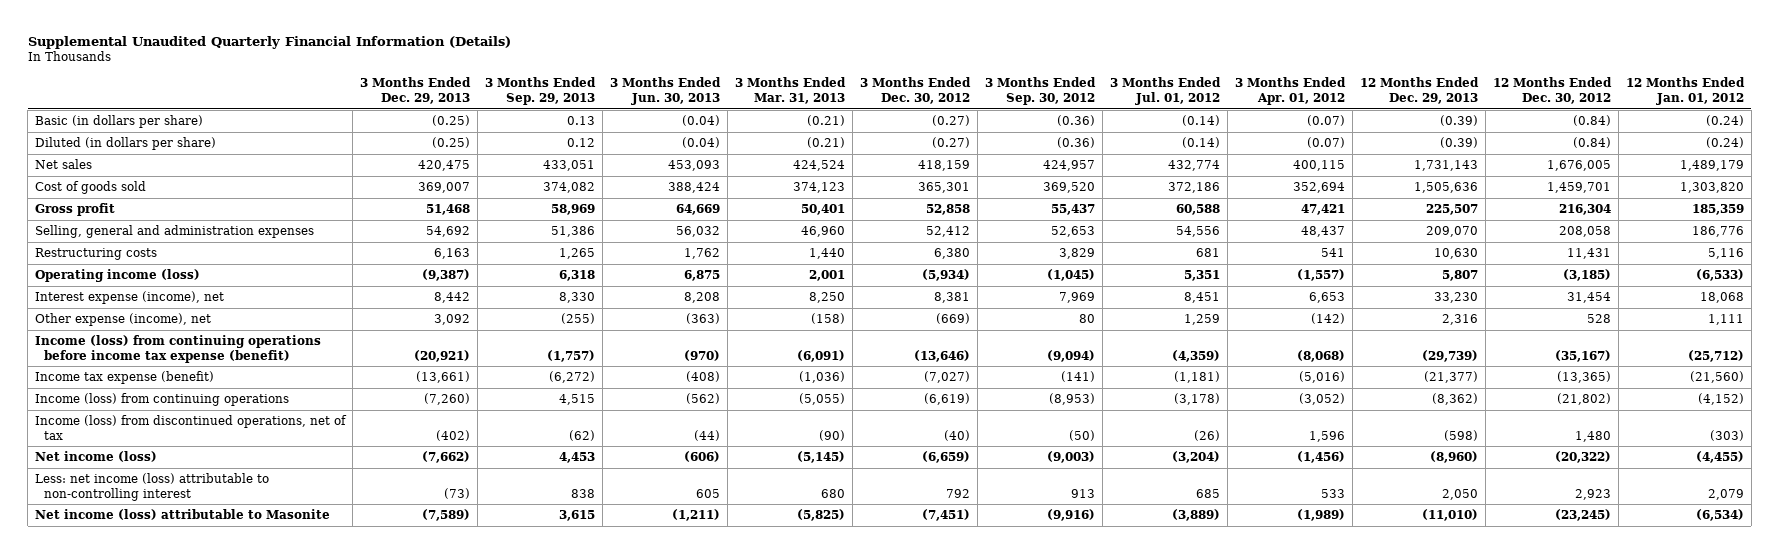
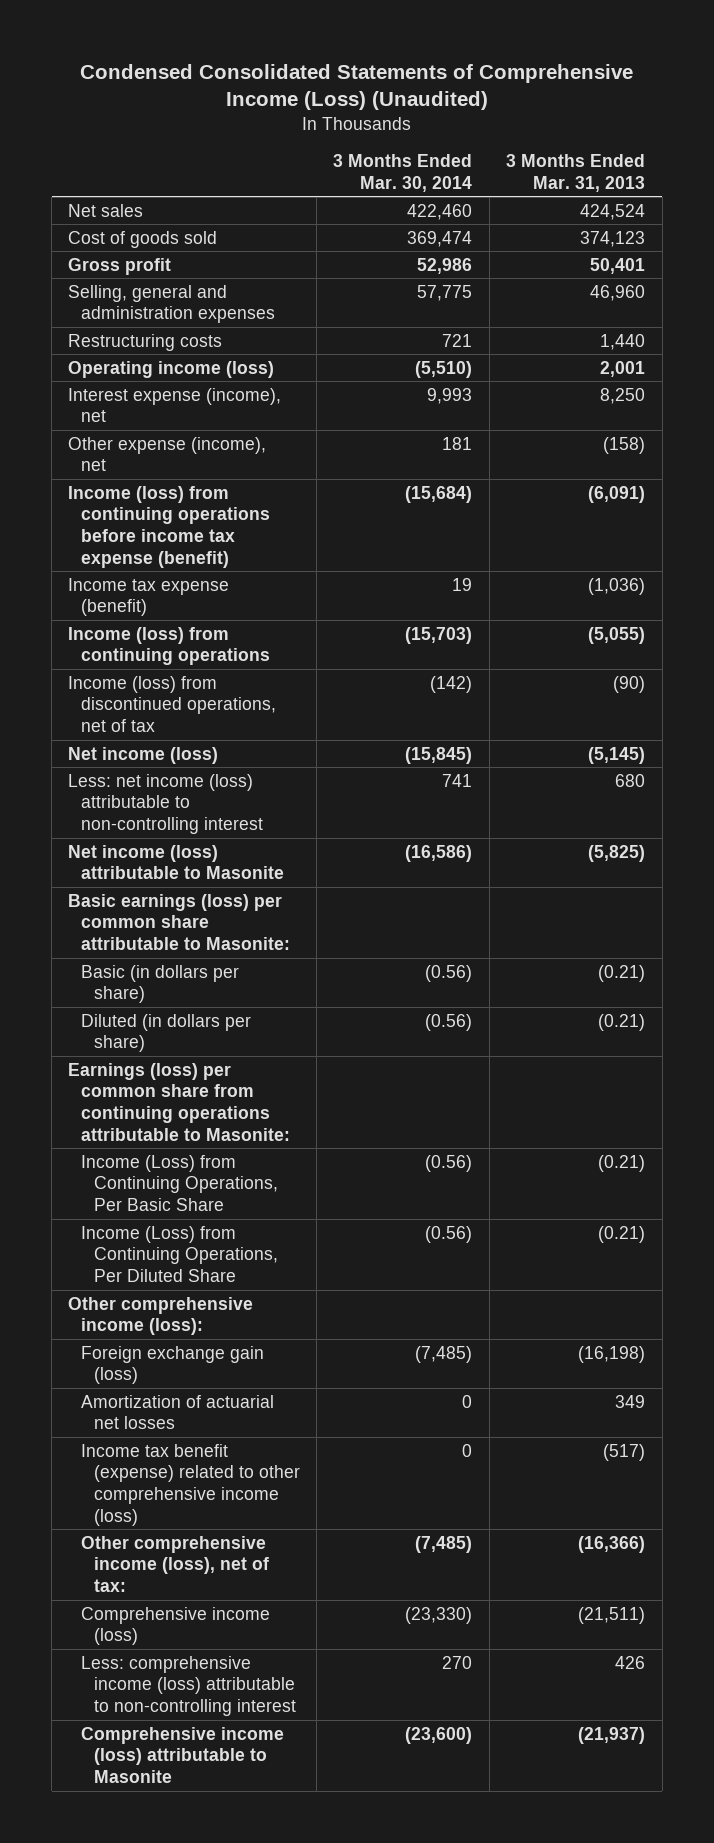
[27,35,511,49] Supplemental Unaudited Quarterly Financial Information (Details) -> [79,63,633,111] Condensed Consolidated Statements of Comprehensive Income (Loss) (Unaudited)
[360,77,472,104] 3 Months Ended Dec. 29, 2013 -> none
[485,77,597,105] 3 Months Ended Sep. 29, 2013 -> none
[610,77,722,105] 3 Months Ended Jun. 30, 2013 -> none
[860,77,972,104] 3 Months Ended Dec. 30, 2012 -> none
[984,77,1096,105] 3 Months Ended Sep. 30, 2012 -> none
[1109,77,1221,105] 3 Months Ended Jul. 01, 2012 -> none
[1234,77,1346,105] 3 Months Ended Apr. 01, 2012 -> none
[1359,77,1479,104] 12 Months Ended Dec. 29, 2013 -> none
[1492,77,1612,104] 12 Months Ended Dec. 30, 2012 -> none
[1625,77,1745,105] 12 Months Ended Jan. 01, 2012 -> none
none -> [333,154,473,192] 3 Months Ended Mar. 30, 2014
none -> [68,893,291,951] Basic earnings (loss) per common share attributable to Masonite:
[35,115,204,129] Basic (in dollars per share) -> [81,964,240,1004] Basic (in dollars per share)
[35,137,217,151] Diluted (in dollars per share) -> [81,1013,252,1053] Diluted (in dollars per share)
none -> [68,1062,291,1141] Earnings (loss) per common share from continuing operations attributable to Masonite:
none -> [81,1154,278,1212] Income (Loss) from Continuing Operations, Per Basic Share
none -> [81,1225,278,1283] Income (Loss) from Continuing Operations, Per Diluted Share
none -> [68,1296,254,1336] Other comprehensive income (loss):
none -> [81,1345,265,1385] Foreign exchange gain (loss)
none -> [81,1394,275,1430] Amortization of actuarial net losses
none -> [81,1443,300,1526] Income tax benefit (expense) related to other comprehensive income (loss)
none -> [81,1535,269,1593] Other comprehensive income (loss), net of tax:
none -> [81,1606,271,1646] Comprehensive income (loss)
none -> [81,1655,296,1717] Less: comprehensive income (loss) attributable to non-controlling interest
none -> [81,1726,285,1784] Comprehensive income (loss) attributable to Masonite

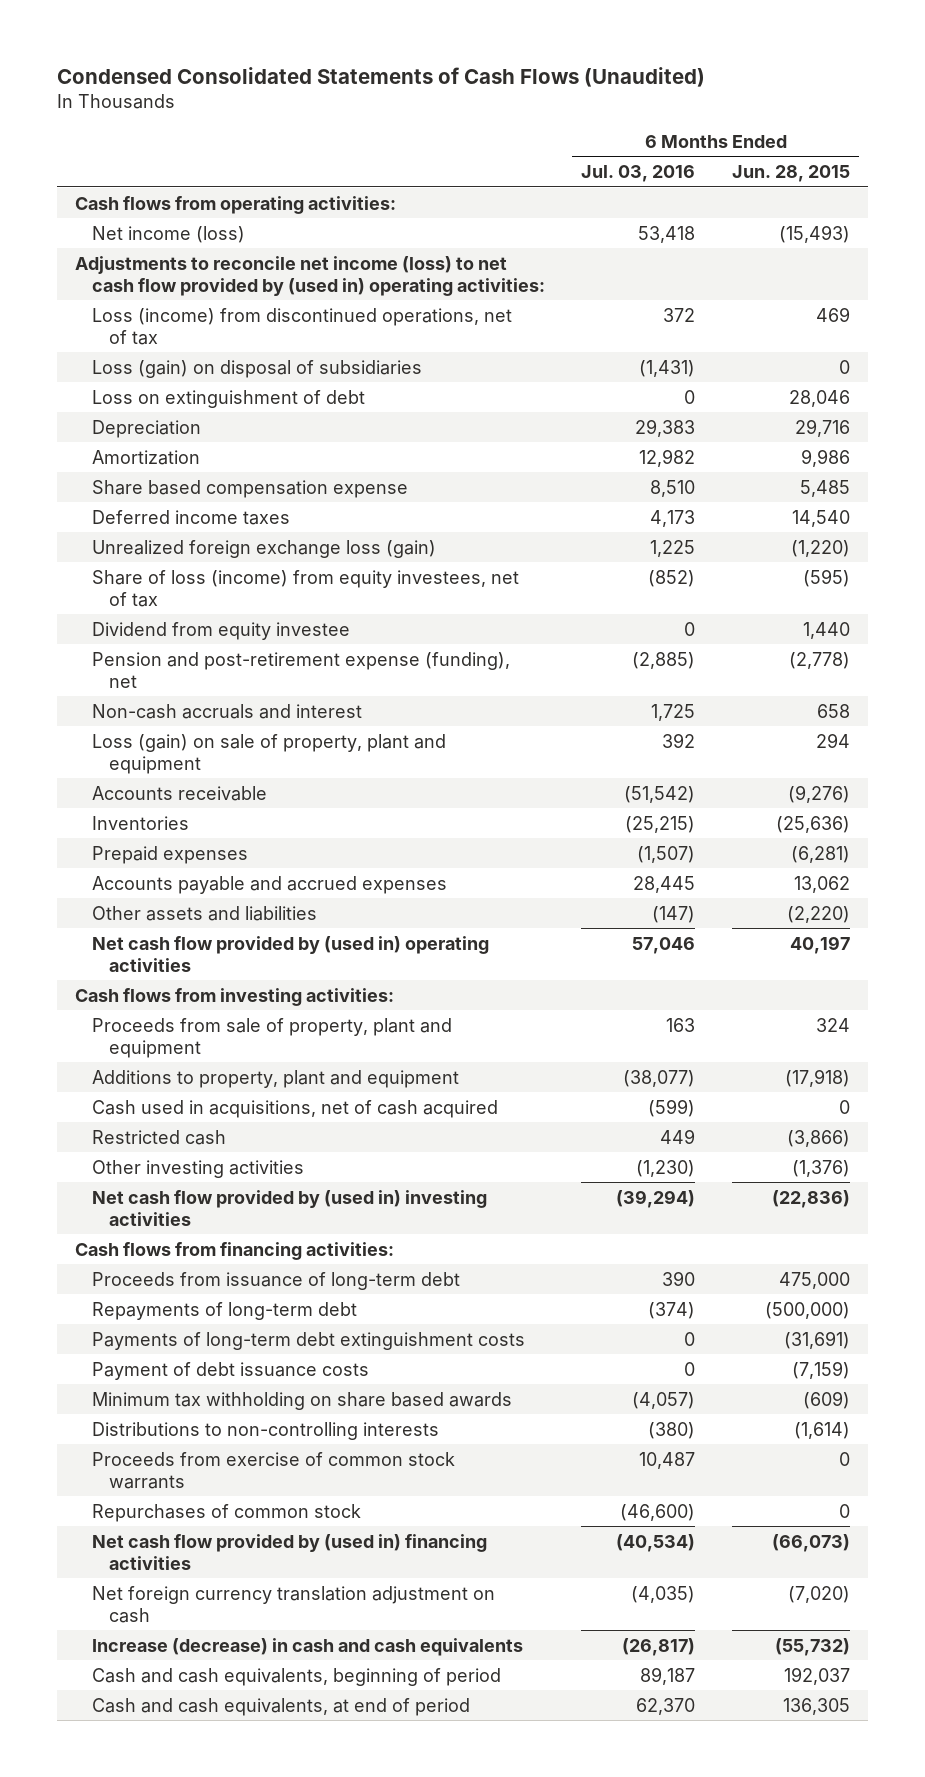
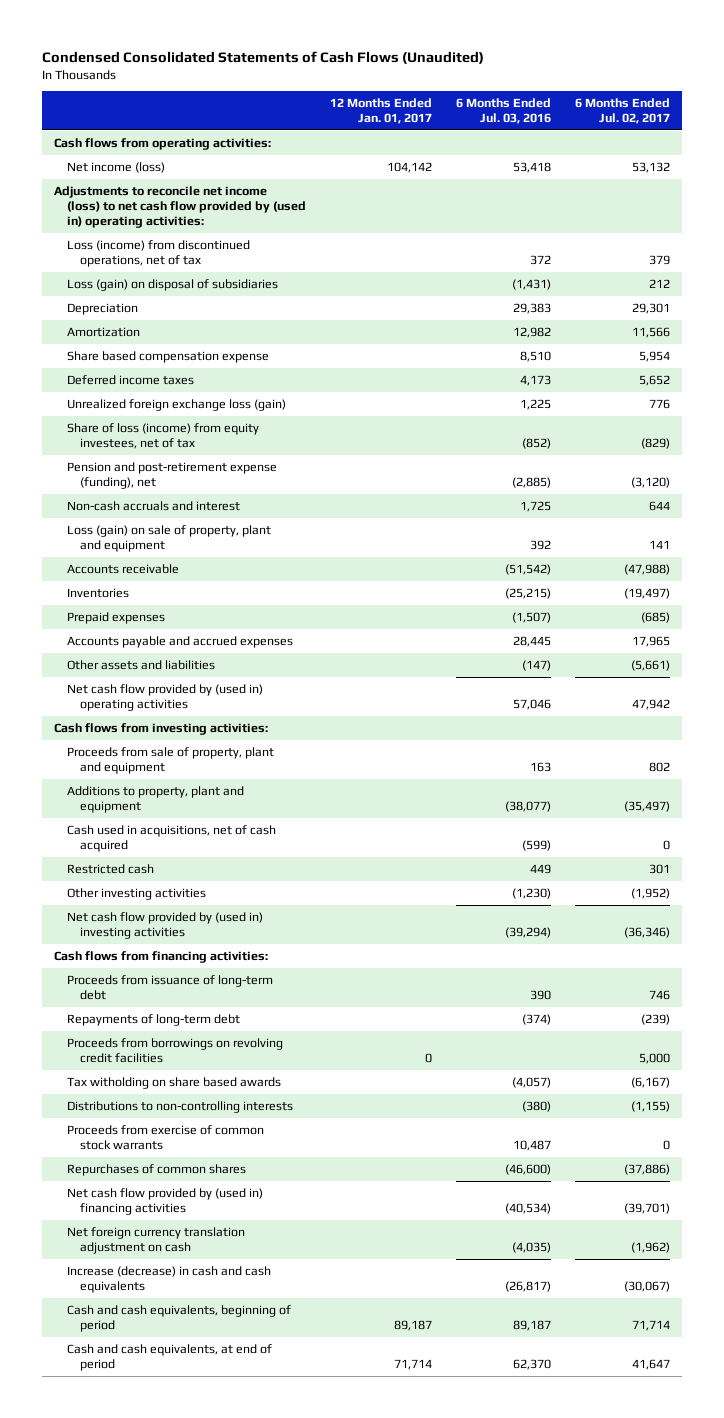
[732,165,851,183] Jun. 28, 2015 -> none
none -> [330,98,433,125] 12 Months Ended Jan. 01, 2017
none -> [575,98,671,125] 6 Months Ended Jul. 02, 2017
[91,389,365,408] Loss on extinguishment of debt -> none
[91,621,350,640] Dividend from equity investee -> none
[91,1331,525,1350] Payments of long-term debt extinguishment costs -> none
[91,1361,369,1380] Payment of debt issuance costs -> none
none -> [67,1038,284,1063] Proceeds from borrowings on revolving credit facilities
[91,1391,512,1410] Minimum tax withholding on share based awards -> [67,1077,282,1090] Tax witholding on share based awards
[91,1503,361,1522] Repurchases of common stock -> [67,1164,247,1177] Repurchases of common shares

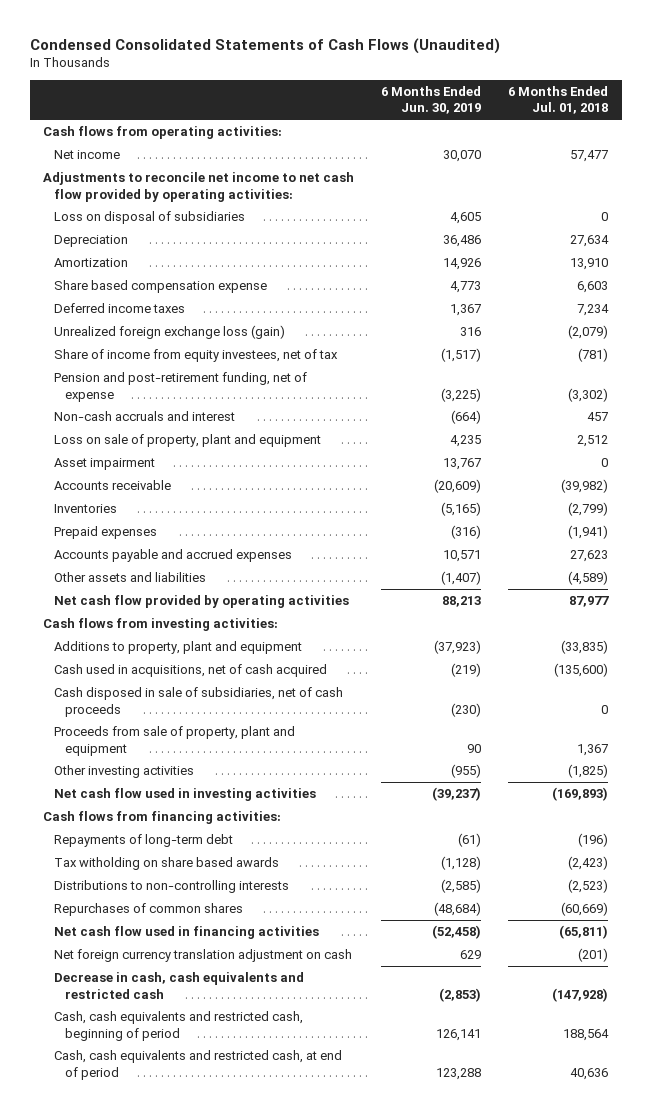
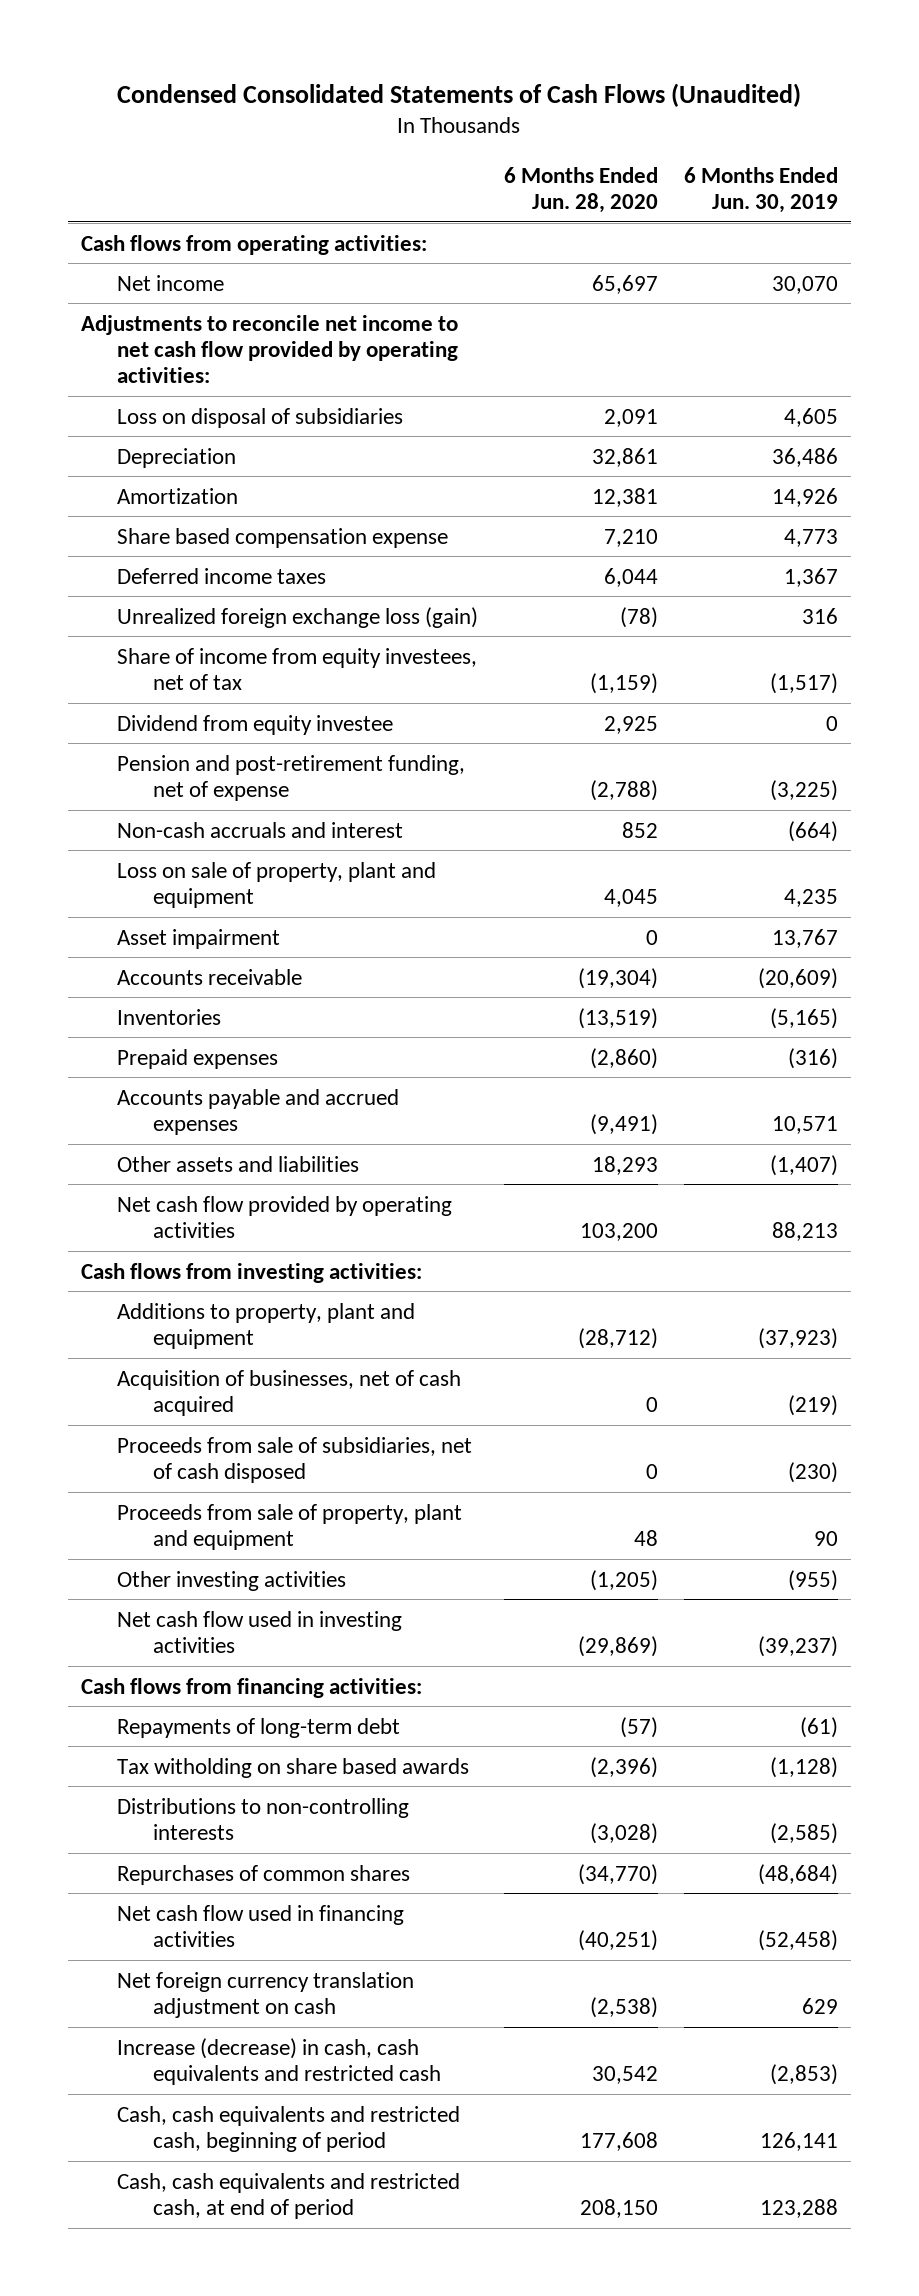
[508,85,609,115] 6 Months Ended Jul. 01, 2018 -> none
none -> [503,166,658,214] 6 Months Ended Jun. 28, 2020
none -> [116,714,393,735] Dividend from equity investee
[53,663,327,677] Cash used in acquisitions, net of cash acquired -> [116,1369,461,1416] Acquisition of businesses, net of cash acquired
[53,686,343,717] Cash disposed in sale of subsidiaries, net of cash proceeds -> [116,1436,472,1483] Proceeds from sale of subsidiaries, net of cash disposed
[53,971,304,999] Decrease in cash, cash equivalents and restricted cash -> [116,2037,441,2085] Increase (decrease) in cash, cash equivalents and restricted cash

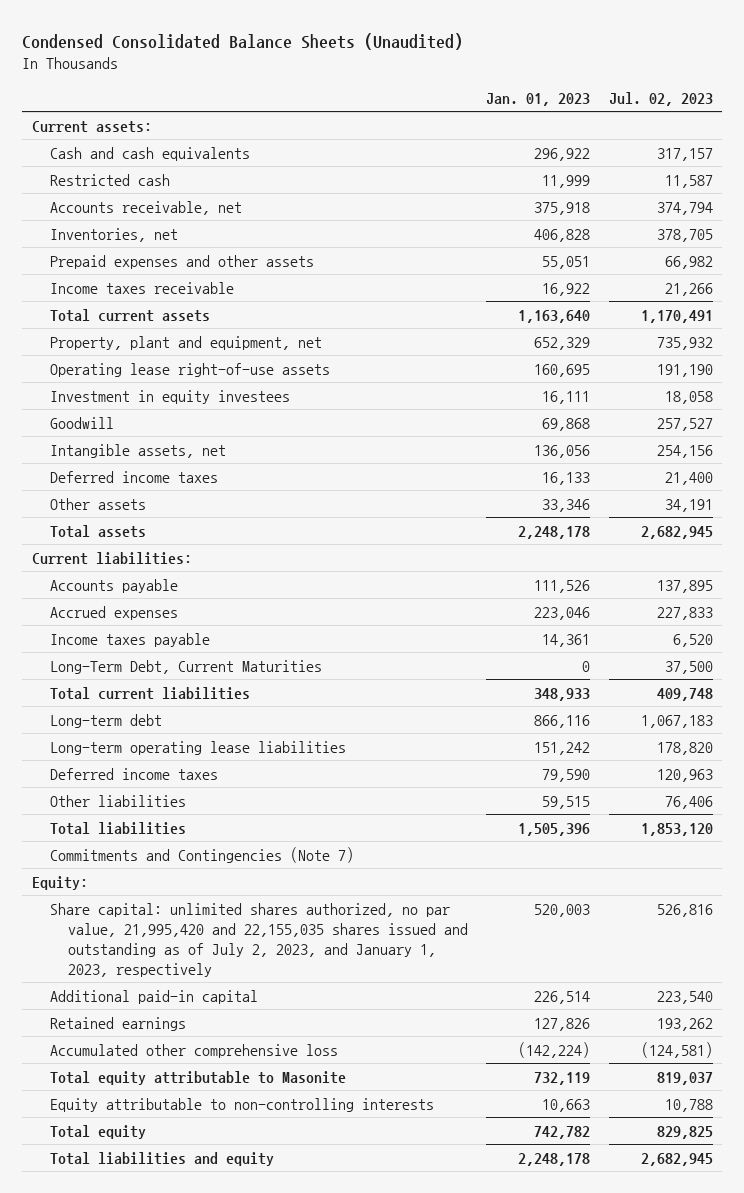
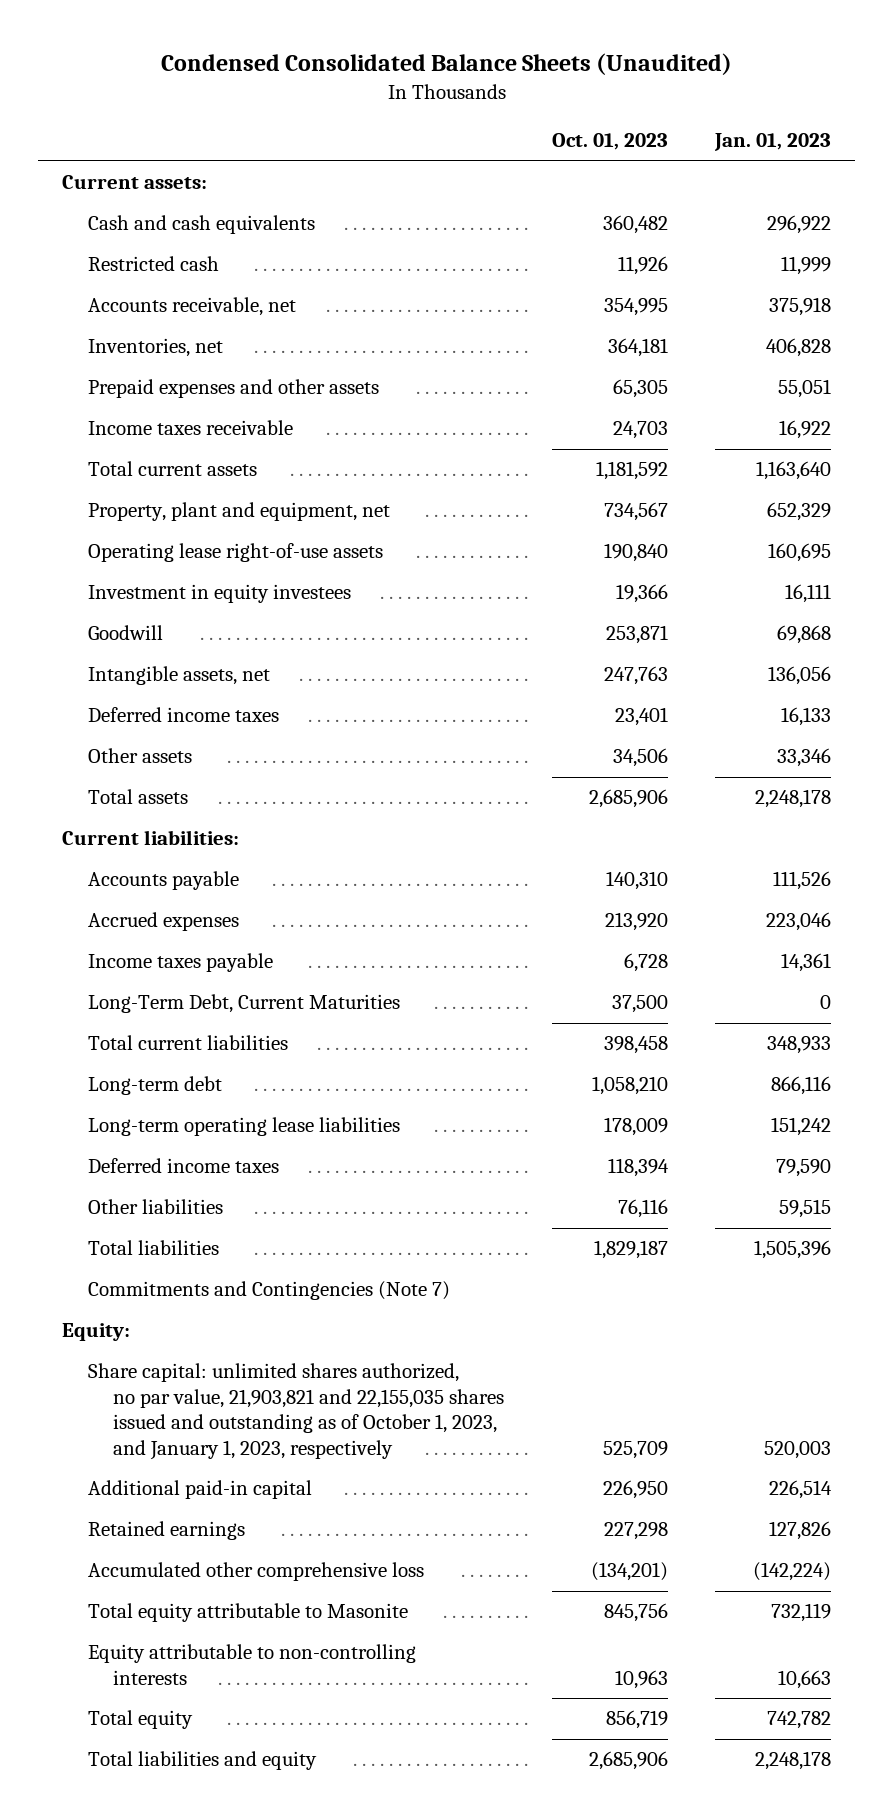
[608,91,713,106] Jul. 02, 2023 -> none
none -> [551,133,668,151] Oct. 01, 2023
[49,902,468,977] Share capital: unlimited shares authorized, no par value, 21,995,420 and 22,155,035 shares issued and outstanding as of July 2, 2023, and January 1, 2023, respectively -> [87,1363,505,1460] Share capital: unlimited shares authorized, no par value, 21,903,821 and 22,155,035 shares issued and outstanding as of October 1, 2023, and January 1, 2023, respectively

